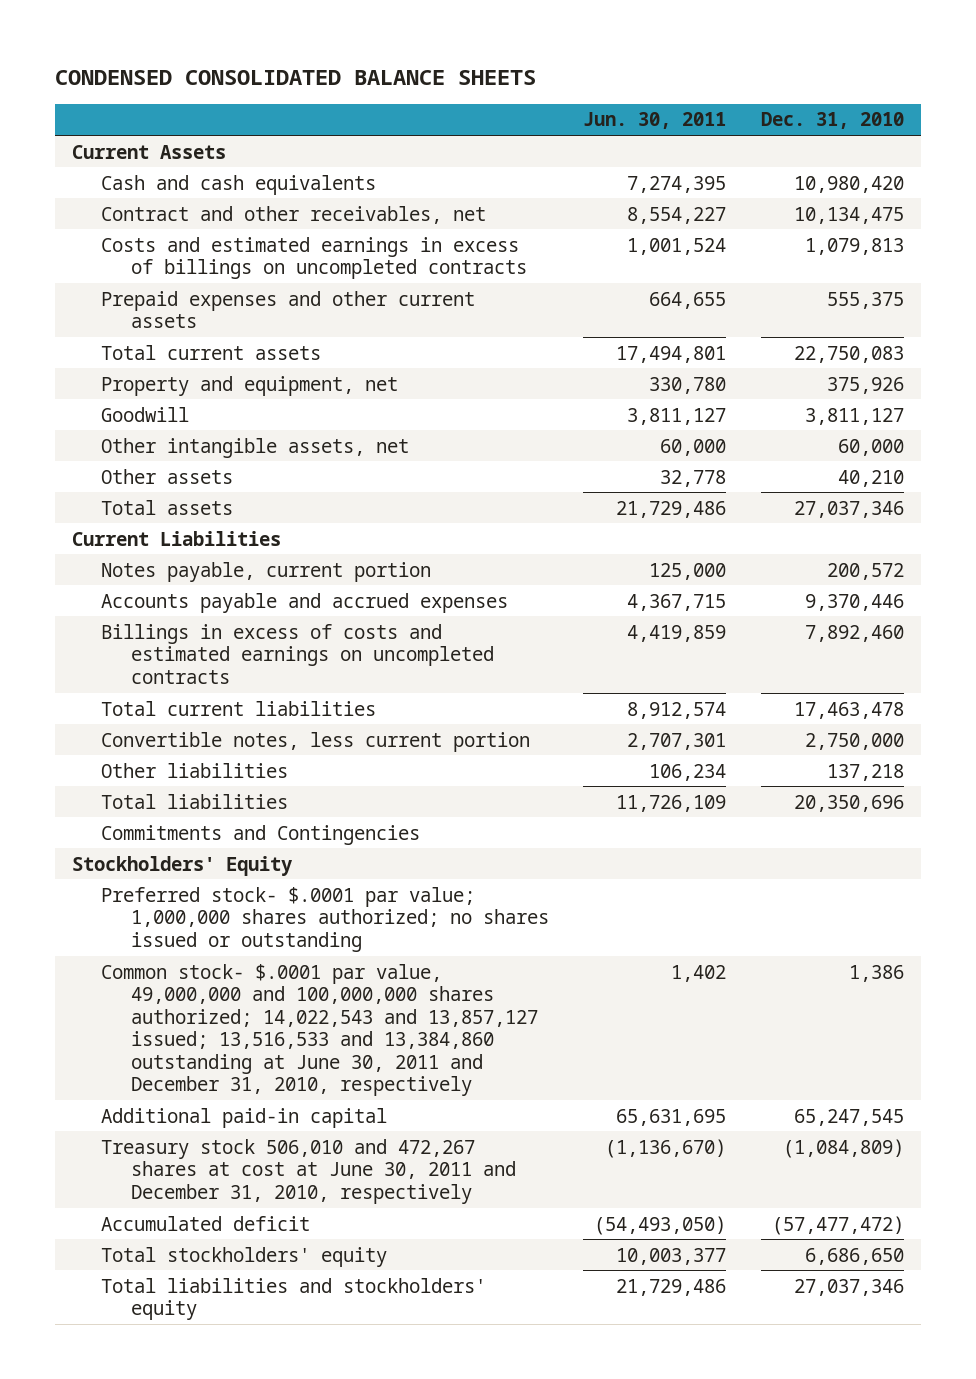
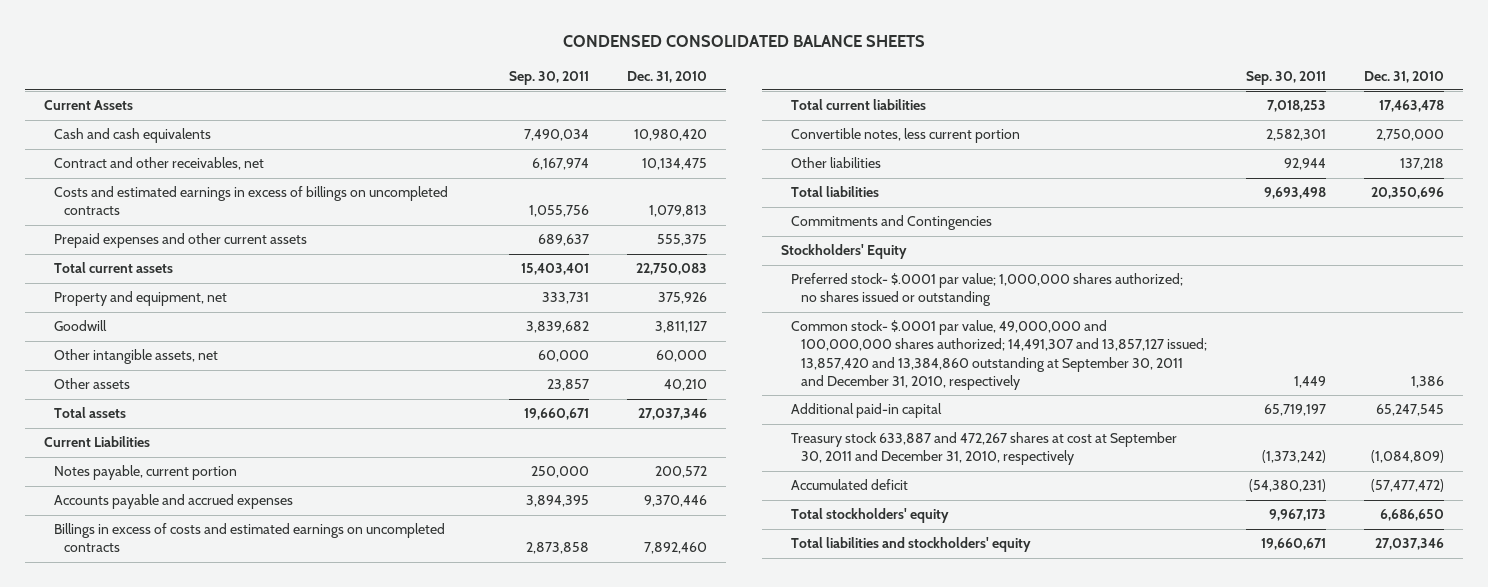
[583,112,727,130] Jun. 30, 2011 -> none
none -> [508,70,589,85] Sep. 30, 2011
[101,963,538,1097] Common stock- $.0001 par value, 49,000,000 and 100,000,000 shares authorized; 14,022,543 and 13,857,127 issued; 13,516,533 and 13,384,860 outstanding at June 30, 2011 and December 31, 2010, respectively -> [791,320,1208,390] Common stock- $.0001 par value, 49,000,000 and 100,000,000 shares authorized; 14,491,307 and 13,857,127 issued; 13,857,420 and 13,384,860 outstanding at September 30, 2011 and December 31, 2010, respectively
[101,1138,516,1204] Treasury stock 506,010 and 472,267 shares at cost at June 30, 2011 and December 31, 2010, respectively -> [791,432,1178,466] Treasury stock 633,887 and 472,267 shares at cost at September 30, 2011 and December 31, 2010, respectively

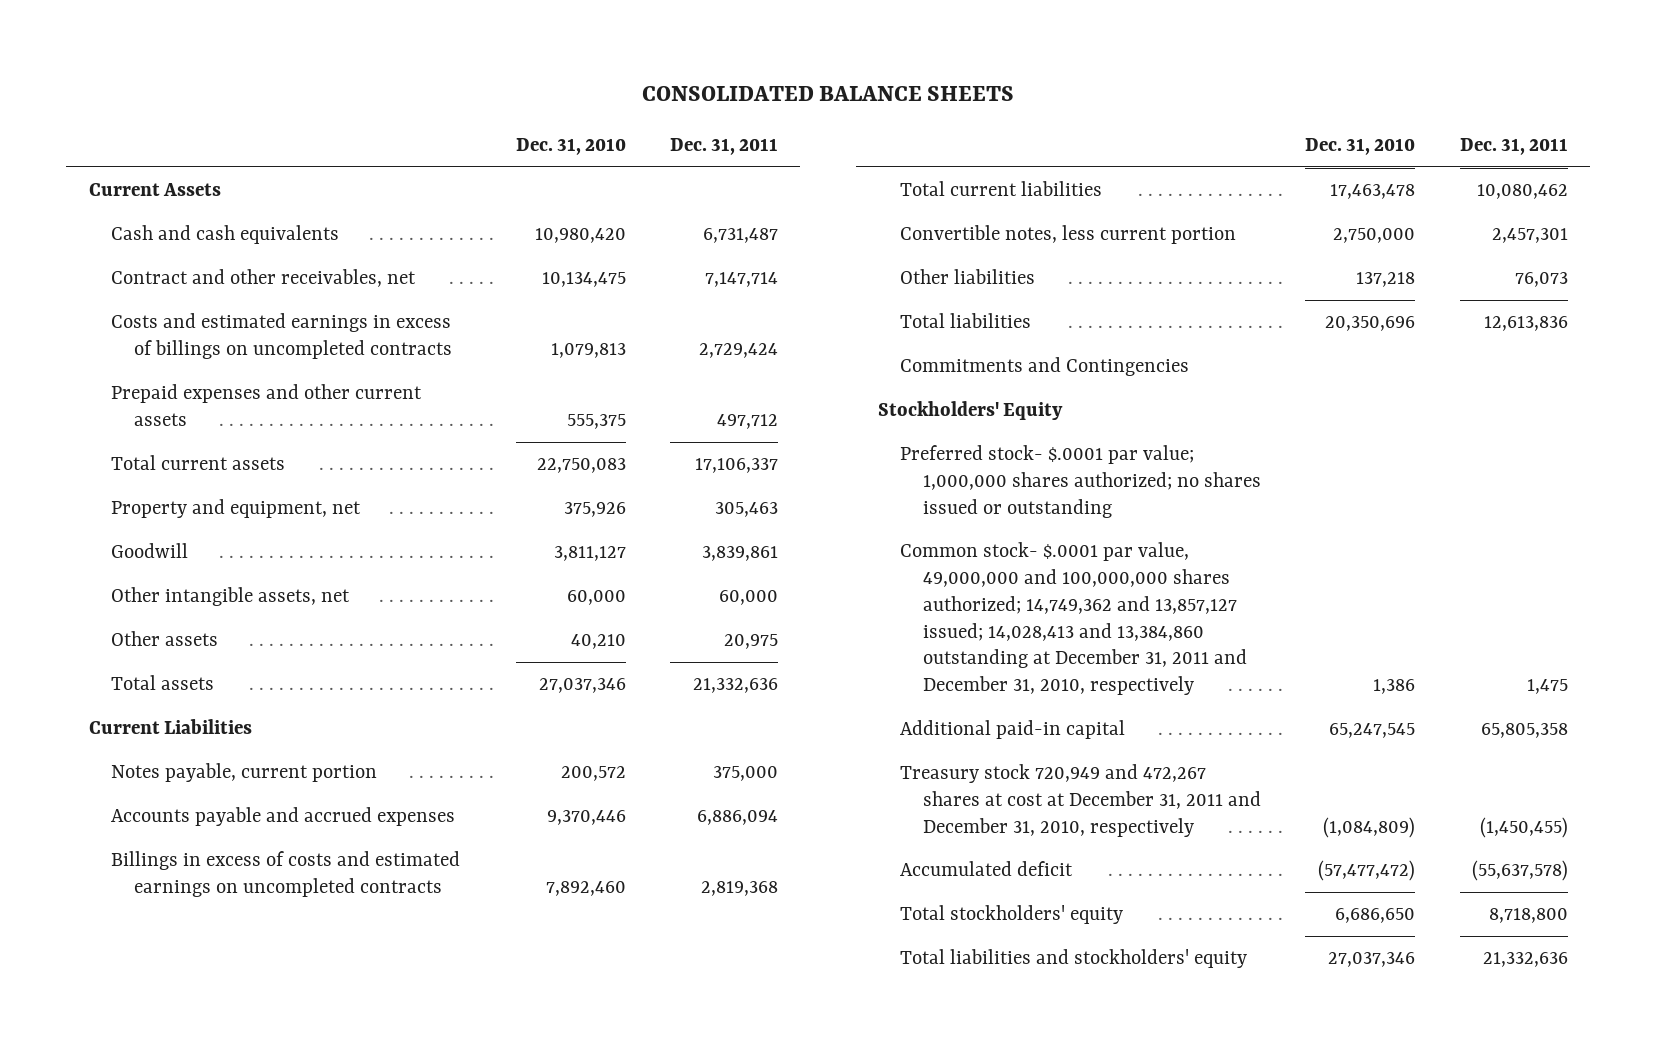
[563,35,926,48] CONDENSED CONSOLIDATED BALANCE SHEETS -> [642,85,1015,101] CONSOLIDATED BALANCE SHEETS
[508,70,589,85] Sep. 30, 2011 -> none
none -> [670,138,779,156] Dec. 31, 2011
[791,320,1208,390] Common stock- $.0001 par value, 49,000,000 and 100,000,000 shares authorized; 14,491,307 and 13,857,127 issued; 13,857,420 and 13,384,860 outstanding at September 30, 2011 and December 31, 2010, respectively -> [900,542,1247,696] Common stock- $.0001 par value, 49,000,000 and 100,000,000 shares authorized; 14,749,362 and 13,857,127 issued; 14,028,413 and 13,384,860 outstanding at December 31, 2011 and December 31, 2010, respectively
[791,432,1178,466] Treasury stock 633,887 and 472,267 shares at cost at September 30, 2011 and December 31, 2010, respectively -> [900,764,1261,837] Treasury stock 720,949 and 472,267 shares at cost at December 31, 2011 and December 31, 2010, respectively

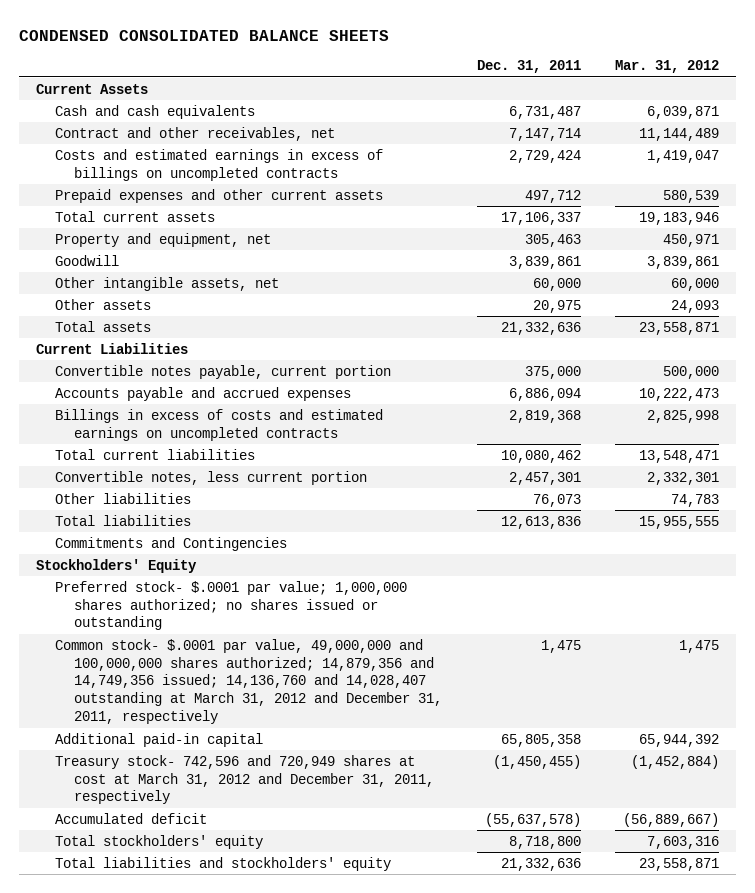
[642,85,1015,101] CONSOLIDATED BALANCE SHEETS -> [19,29,390,41] CONDENSED CONSOLIDATED BALANCE SHEETS
[515,138,626,156] Dec. 31, 2010 -> none
none -> [615,60,720,74] Mar. 31, 2012
[111,763,378,783] Notes payable, current portion -> [55,364,392,379] Convertible notes payable, current portion
[900,542,1247,696] Common stock- $.0001 par value, 49,000,000 and 100,000,000 shares authorized; 14,749,362 and 13,857,127 issued; 14,028,413 and 13,384,860 outstanding at December 31, 2011 and December 31, 2010, respectively -> [55,638,443,725] Common stock- $.0001 par value, 49,000,000 and 100,000,000 shares authorized; 14,879,356 and 14,749,356 issued; 14,136,760 and 14,028,407 outstanding at March 31, 2012 and December 31, 2011, respectively
[900,764,1261,837] Treasury stock 720,949 and 472,267 shares at cost at December 31, 2011 and December 31, 2010, respectively -> [55,754,435,805] Treasury stock- 742,596 and 720,949 shares at cost at March 31, 2012 and December 31, 2011, respectively

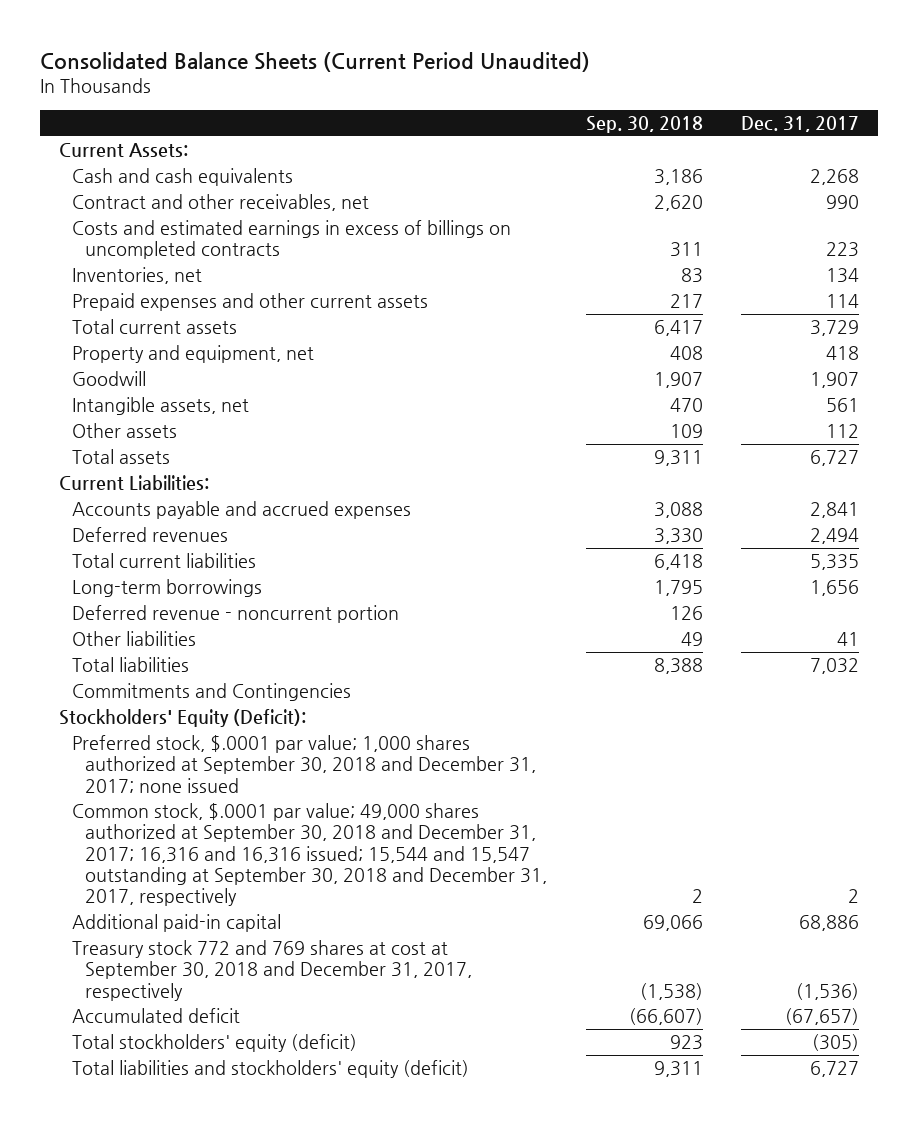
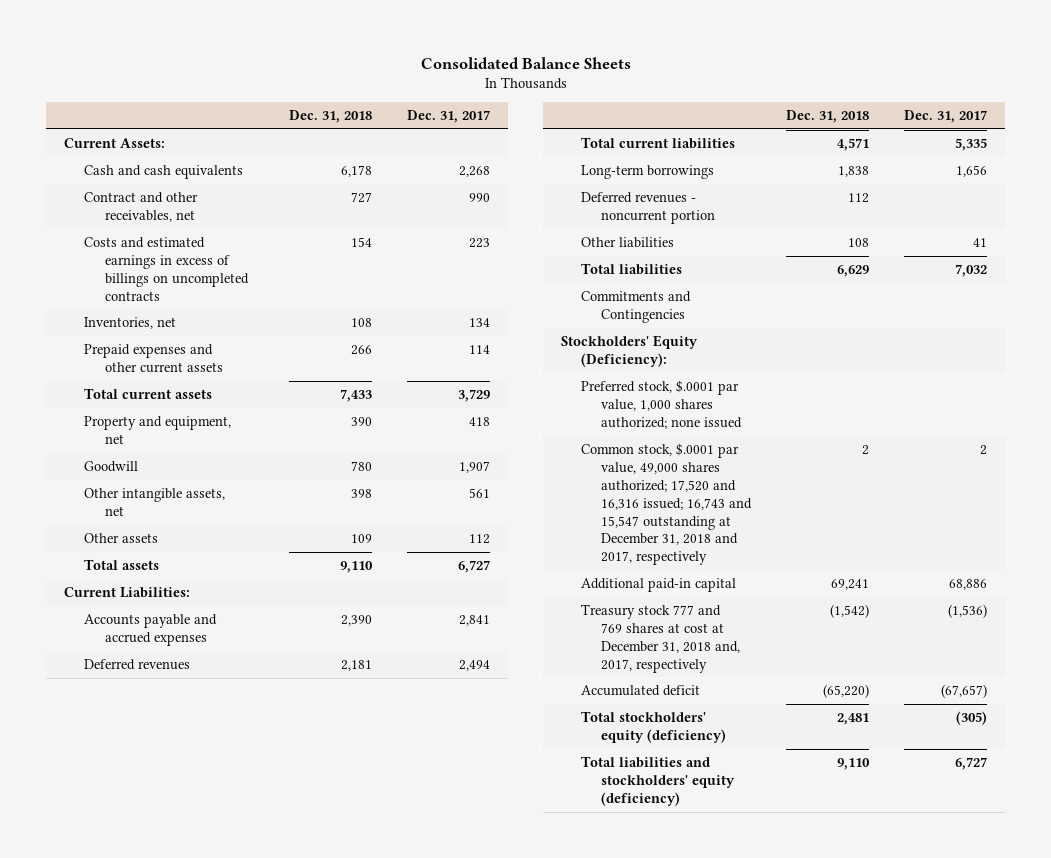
[40,51,591,72] Consolidated Balance Sheets (Current Period Unaudited) -> [420,56,631,69] Consolidated Balance Sheets
[585,116,703,134] Sep. 30, 2018 -> none
none -> [289,110,373,124] Dec. 31, 2018
[72,397,250,416] Intangible assets, net -> [84,488,226,516] Other intangible assets, net
[72,605,400,624] Deferred revenue - noncurrent portion -> [581,192,716,224] Deferred revenues - noncurrent portion
[59,709,307,728] Stockholders' Equity (Deficit): -> [560,335,698,367] Stockholders' Equity (Deficiency):
[72,735,537,793] Preferred stock, $.0001 par value; 1,000 shares authorized at September 30, 2018 and December 31, 2017; none issued -> [581,380,743,429] Preferred stock, $.0001 par value, 1,000 shares authorized; none issued
[72,803,548,906] Common stock, $.0001 par value; 49,000 shares authorized at September 30, 2018 and December 31, 2017; 16,316 and 16,316 issued; 15,544 and 15,547 outstanding at September 30, 2018 and December 31, 2017, respectively -> [581,443,753,566] Common stock, $.0001 par value, 49,000 shares authorized; 17,520 and 16,316 issued; 16,743 and 15,547 outstanding at December 31, 2018 and 2017, respectively
[72,940,473,1001] Treasury stock 772 and 769 shares at cost at September 30, 2018 and December 31, 2017, respectively -> [581,604,741,673] Treasury stock 777 and 769 shares at cost at December 31, 2018 and, 2017, respectively
[72,1034,358,1053] Total stockholders' equity (deficit) -> [581,711,727,743] Total stockholders' equity (deficiency)
[72,1060,470,1079] Total liabilities and stockholders' equity (deficit) -> [581,756,736,806] Total liabilities and stockholders' equity (deficiency)

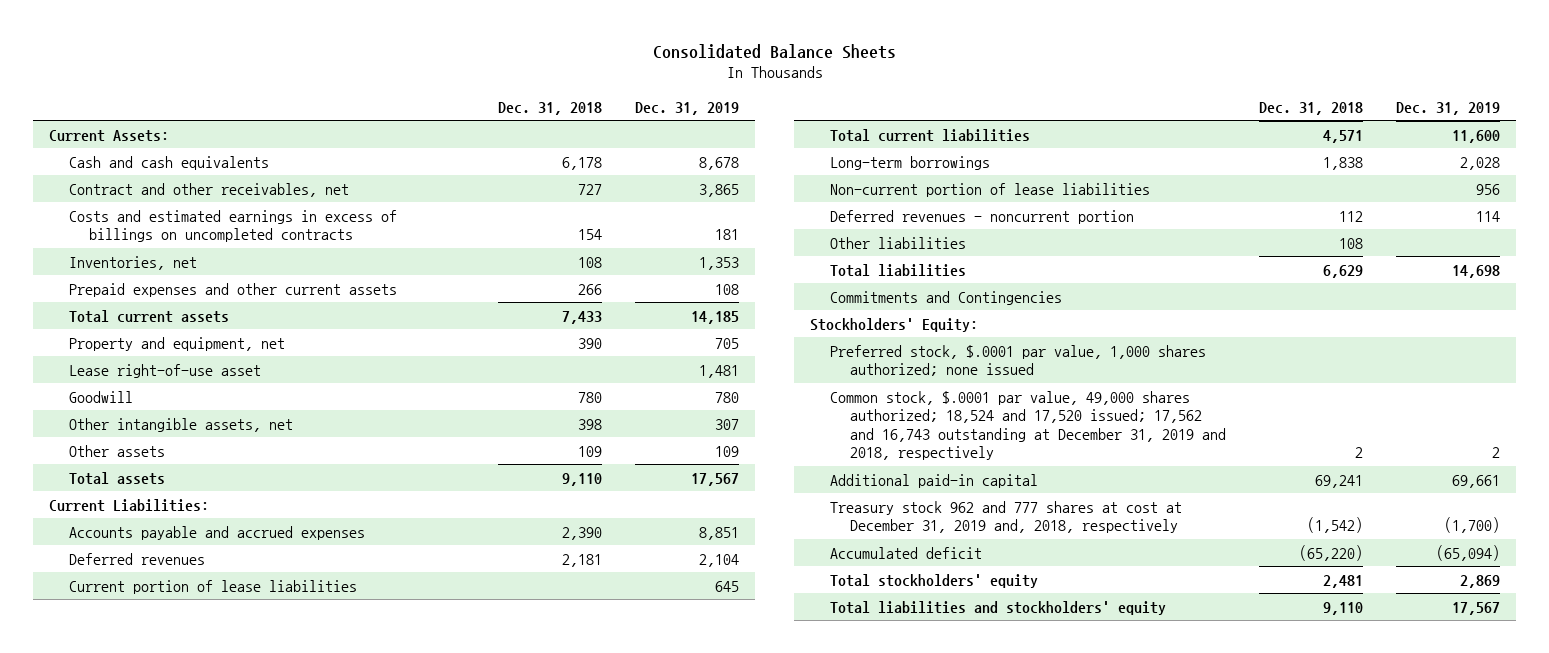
[407,110,491,124] Dec. 31, 2017 -> none
none -> [634,101,739,115] Dec. 31, 2019
none -> [69,363,262,378] Lease right-of-use asset
none -> [69,579,358,594] Current portion of lease liabilities
none -> [830,182,1151,197] Non-current portion of lease liabilities
[560,335,698,367] Stockholders' Equity (Deficiency): -> [810,317,979,332] Stockholders' Equity:
[581,443,753,566] Common stock, $.0001 par value, 49,000 shares authorized; 17,520 and 16,316 issued; 16,743 and 15,547 outstanding at December 31, 2018 and 2017, respectively -> [830,390,1227,461] Common stock, $.0001 par value, 49,000 shares authorized; 18,524 and 17,520 issued; 17,562 and 16,743 outstanding at December 31, 2019 and 2018, respectively
[581,604,741,673] Treasury stock 777 and 769 shares at cost at December 31, 2018 and, 2017, respectively -> [830,500,1183,534] Treasury stock 962 and 777 shares at cost at December 31, 2019 and, 2018, respectively
[581,711,727,743] Total stockholders' equity (deficiency) -> [830,573,1039,588] Total stockholders' equity
[581,756,736,806] Total liabilities and stockholders' equity (deficiency) -> [830,600,1167,615] Total liabilities and stockholders' equity

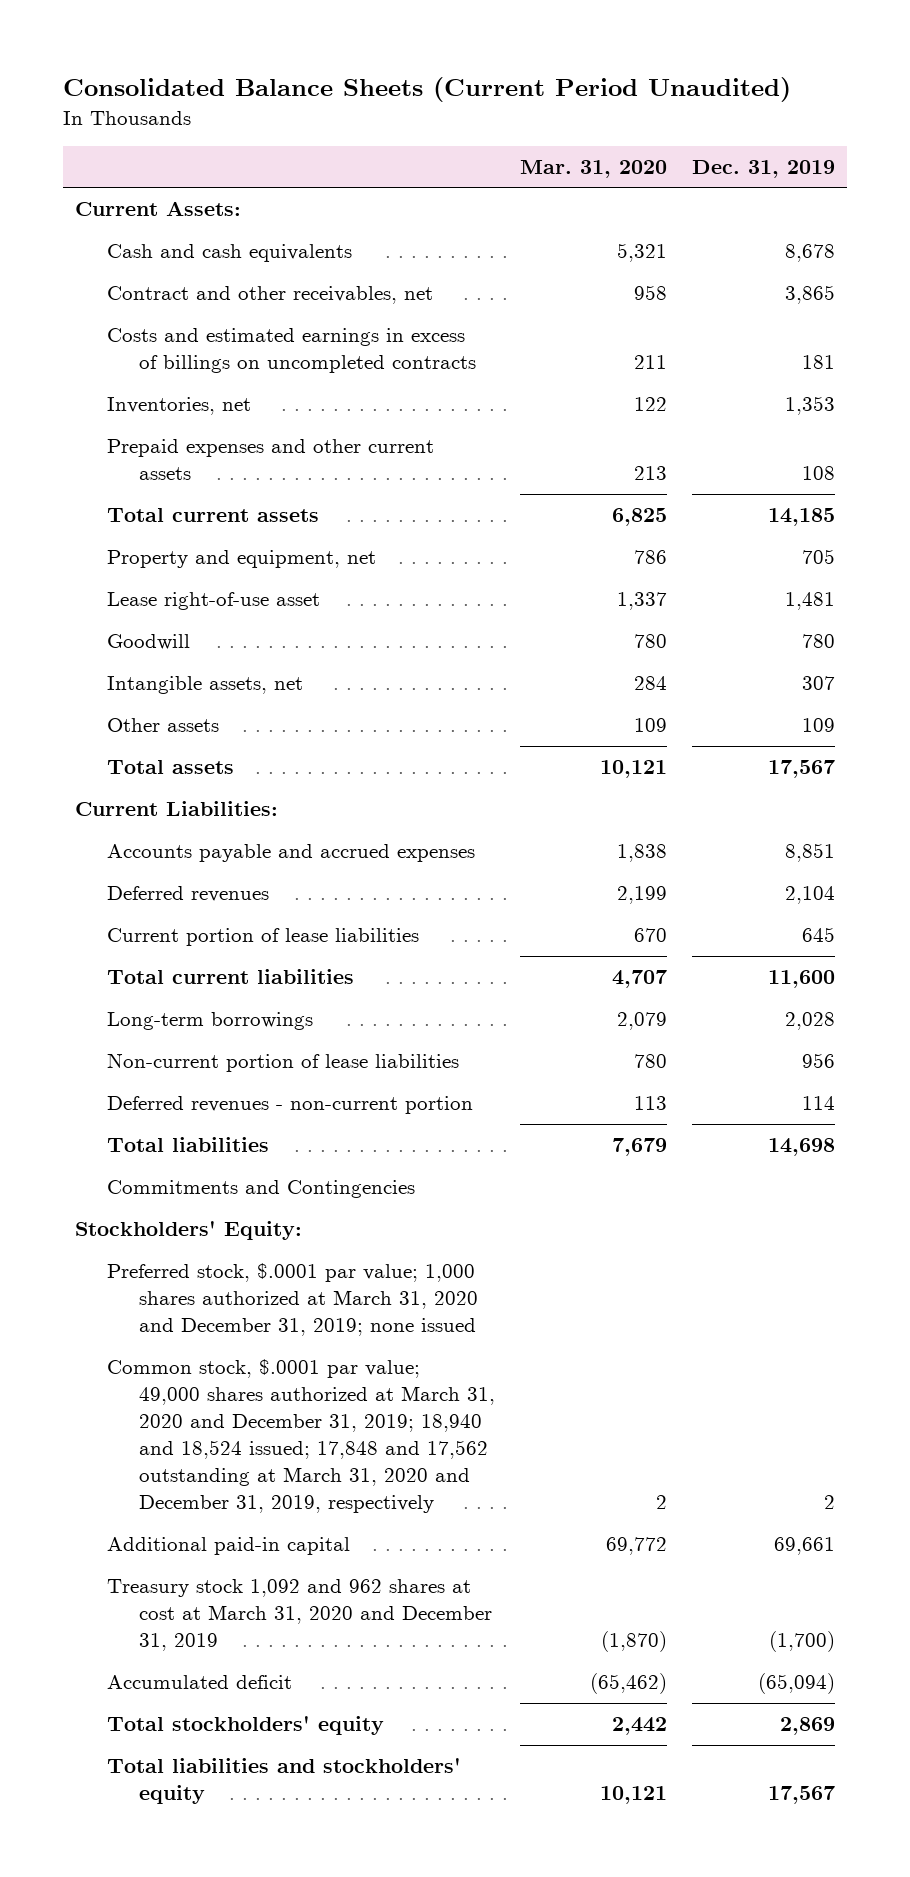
[652,43,896,59] Consolidated Balance Sheets -> [62,76,791,102] Consolidated Balance Sheets (Current Period Unaudited)
[497,101,602,115] Dec. 31, 2018 -> none
none -> [519,159,667,178] Mar. 31, 2020
[69,417,294,432] Other intangible assets, net -> [107,676,304,695] Intangible assets, net
[830,236,967,249] Other liabilities -> none
[830,209,1135,224] Deferred revenues - noncurrent portion -> [107,1096,474,1115] Deferred revenues - non-current portion
[830,344,1207,377] Preferred stock, $.0001 par value, 1,000 shares authorized; none issued -> [107,1263,479,1337] Preferred stock, $.0001 par value; 1,000 shares authorized at March 31, 2020 and December 31, 2019; none issued
[830,390,1227,461] Common stock, $.0001 par value, 49,000 shares authorized; 18,524 and 17,520 issued; 17,562 and 16,743 outstanding at December 31, 2019 and 2018, respectively -> [107,1359,496,1514] Common stock, $.0001 par value; 49,000 shares authorized at March 31, 2020 and December 31, 2019; 18,940 and 18,524 issued; 17,848 and 17,562 outstanding at March 31, 2020 and December 31, 2019, respectively
[830,500,1183,534] Treasury stock 962 and 777 shares at cost at December 31, 2019 and, 2018, respectively -> [107,1579,493,1652] Treasury stock 1,092 and 962 shares at cost at March 31, 2020 and December 31, 2019

